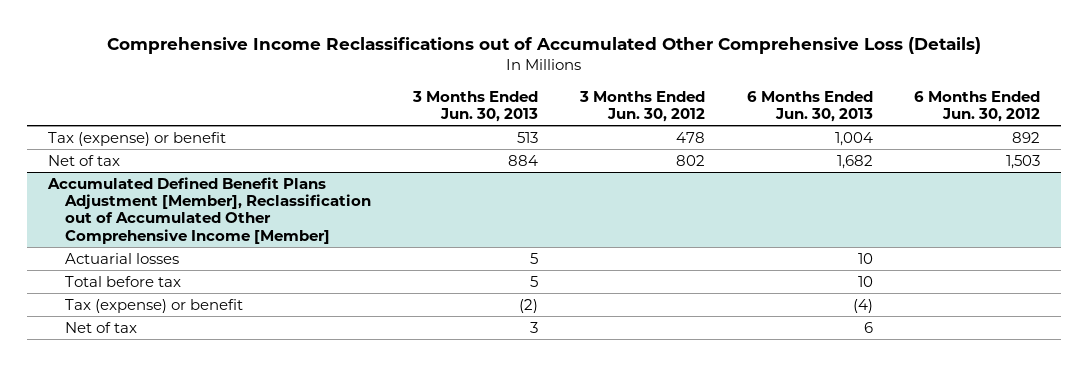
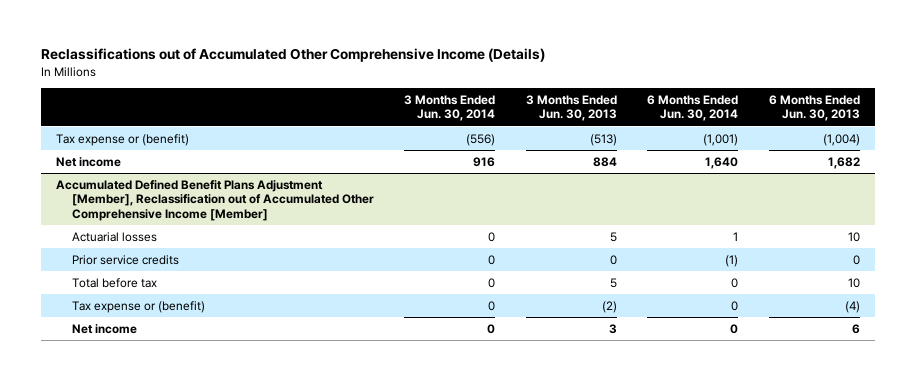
[107,37,982,55] Comprehensive Income Reclassifications out of Accumulated Other Comprehensive Loss (Details) -> [40,48,545,63] Reclassifications out of Accumulated Other Comprehensive Income (Details)
[578,90,705,122] 3 Months Ended Jun. 30, 2012 -> none
[914,90,1041,122] 6 Months Ended Jun. 30, 2012 -> none
none -> [404,94,496,122] 3 Months Ended Jun. 30, 2014
none -> [647,94,739,122] 6 Months Ended Jun. 30, 2014
[48,131,227,146] Tax (expense) or benefit -> [56,133,190,146] Tax expense or (benefit)
[516,131,538,143] 513 -> [589,133,617,146] (513)
[834,131,873,146] 1,004 -> [822,133,860,146] (1,004)
[48,154,121,166] Net of tax -> [56,156,122,167] Net income
none -> [71,254,179,265] Prior service credits
[64,298,243,313] Tax (expense) or benefit -> [71,300,205,313] Tax expense or (benefit)
[64,321,137,333] Net of tax -> [71,323,137,334] Net income

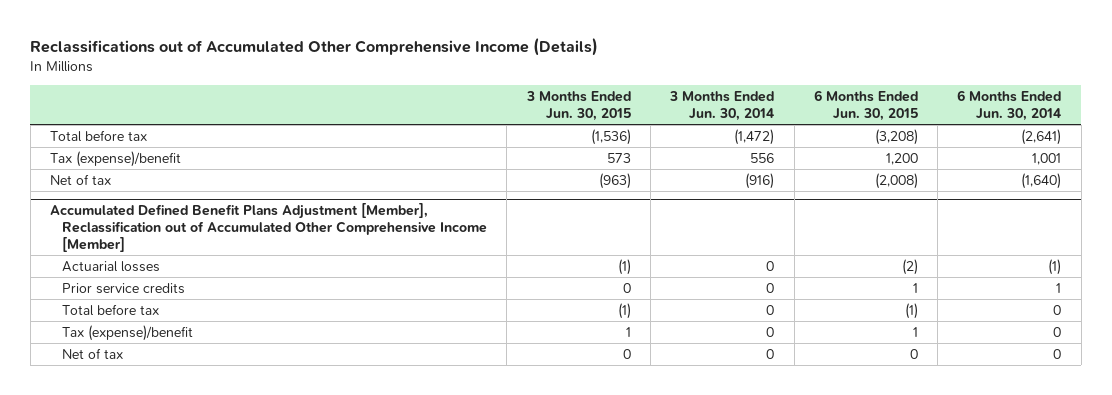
[525,94,617,122] 3 Months Ended Jun. 30, 2013 -> none
[768,94,860,122] 6 Months Ended Jun. 30, 2013 -> none
none -> [525,91,631,121] 3 Months Ended Jun. 30, 2015
none -> [813,90,918,121] 6 Months Ended Jun. 30, 2015
none -> [50,129,148,142] Total before tax
[56,133,190,146] Tax expense or (benefit) -> [50,150,182,167] Tax (expense)/benefit
[466,133,496,146] (556) -> [750,152,775,163] 556
[703,133,739,146] (1,001) -> [1032,152,1062,165] 1,001
[56,156,122,167] Net income -> [50,173,112,185] Net of tax
[473,156,496,167] 916 -> [745,172,775,189] (916)
[705,156,739,169] 1,640 -> [1021,172,1062,189] (1,640)
[733,231,739,241] 1 -> [1048,258,1062,275] (1)
[725,254,739,267] (1) -> [1056,282,1062,293] 1
[71,300,205,313] Tax expense or (benefit) -> [62,324,194,341] Tax (expense)/benefit
[71,323,137,334] Net income -> [62,347,124,359] Net of tax

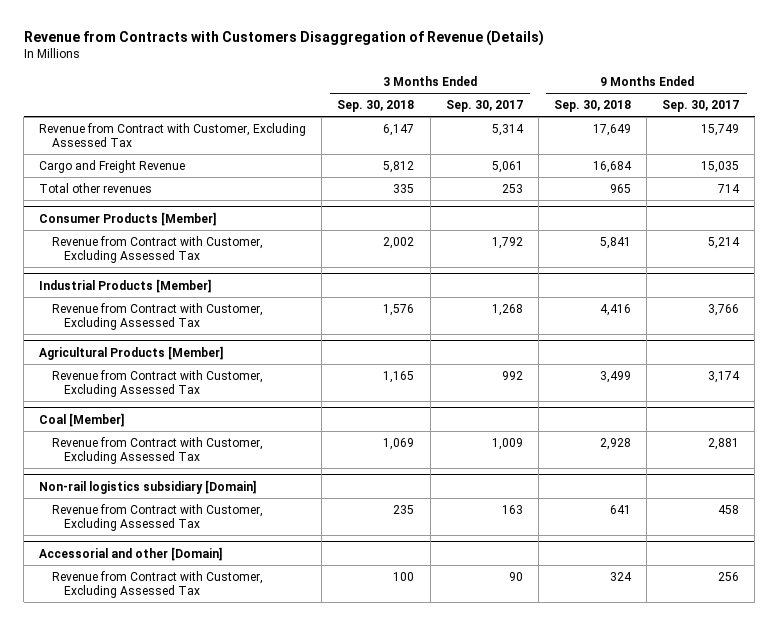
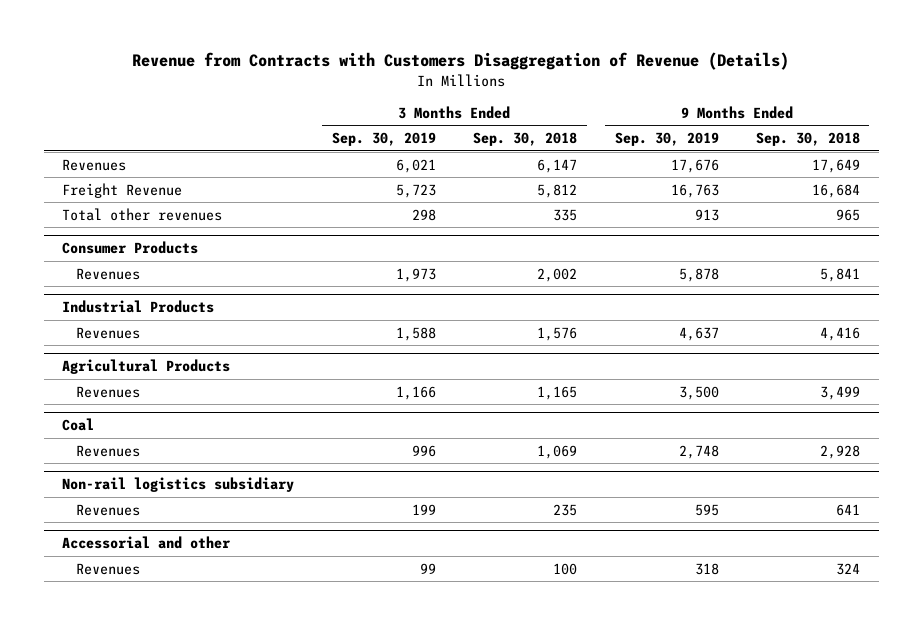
[445,100,523,113] Sep. 30, 2017 -> none
[662,100,740,113] Sep. 30, 2017 -> none
none -> [331,132,436,147] Sep. 30, 2019
none -> [614,132,719,147] Sep. 30, 2019
[39,122,307,147] Revenue from Contract with Customer, Excluding Assessed Tax -> [62,158,127,171] Revenues
[39,159,186,173] Cargo and Freight Revenue -> [62,182,183,198] Freight Revenue
[39,211,217,226] Consumer Products [Member] -> [62,241,199,255] Consumer Products
[51,235,263,263] Revenue from Contract with Customer, Excluding Assessed Tax -> [75,267,140,280] Revenues
[39,278,212,293] Industrial Products [Member] -> [62,300,215,314] Industrial Products
[51,302,263,330] Revenue from Contract with Customer, Excluding Assessed Tax -> [75,326,140,339] Revenues
[39,345,224,360] Agricultural Products [Member] -> [62,359,231,375] Agricultural Products
[51,369,263,397] Revenue from Contract with Customer, Excluding Assessed Tax -> [75,385,140,398] Revenues
[39,412,125,427] Coal [Member] -> [62,418,95,432] Coal
[51,436,263,464] Revenue from Contract with Customer, Excluding Assessed Tax -> [75,444,140,457] Revenues
[39,479,257,494] Non-rail logistics subsidiary [Domain] -> [62,477,295,493] Non-rail logistics subsidiary
[51,503,263,531] Revenue from Contract with Customer, Excluding Assessed Tax -> [75,503,140,516] Revenues
[39,546,223,561] Accessorial and other [Domain] -> [62,536,232,550] Accessorial and other
[51,570,263,598] Revenue from Contract with Customer, Excluding Assessed Tax -> [75,562,140,575] Revenues

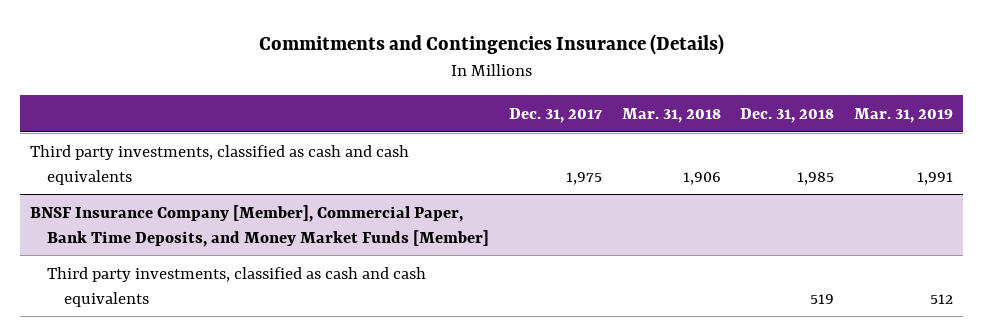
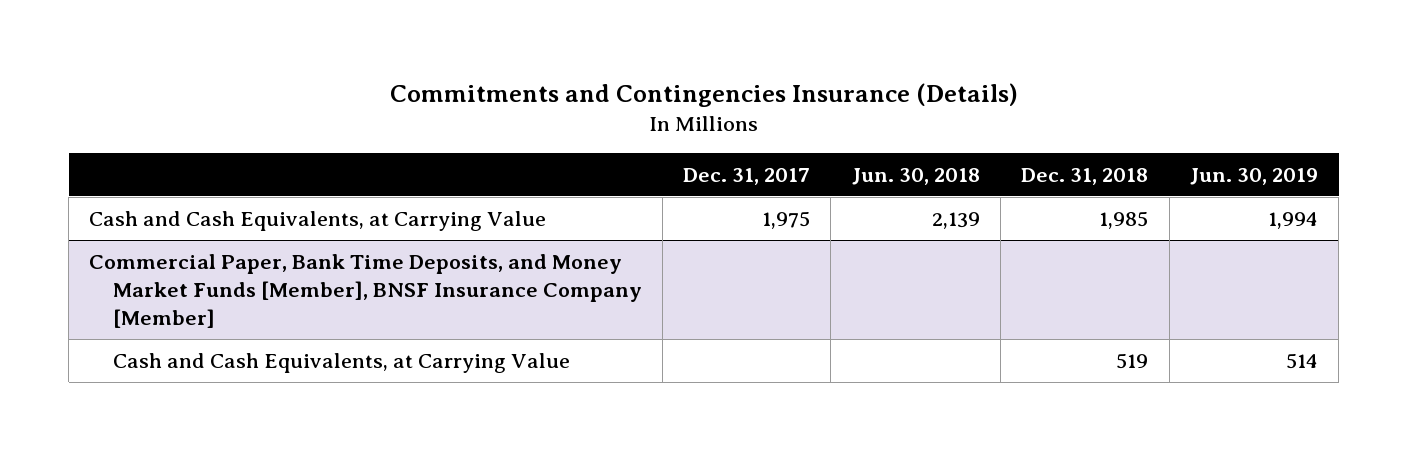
[621,108,721,124] Mar. 31, 2018 -> none
[854,108,954,124] Mar. 31, 2019 -> none
none -> [851,167,980,185] Jun. 30, 2018
none -> [1189,167,1318,185] Jun. 30, 2019
[30,144,410,185] Third party investments, classified as cash and cash equivalents -> [89,210,547,231] Cash and Cash Equivalents, at Carrying Value
[30,204,490,247] BNSF Insurance Company [Member], Commercial Paper, Bank Time Deposits, and Money Market Funds [Member] -> [89,253,642,328] Commercial Paper, Bank Time Deposits, and Money Market Funds [Member], BNSF Insurance Company [Member]
[47,266,427,307] Third party investments, classified as cash and cash equivalents -> [112,352,570,373] Cash and Cash Equivalents, at Carrying Value

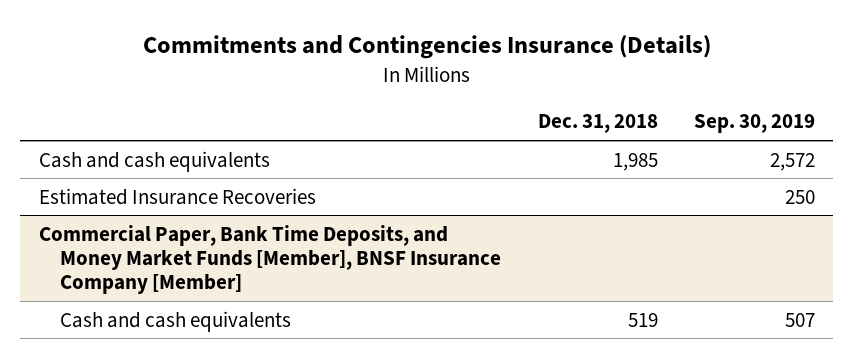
[683,167,811,185] Dec. 31, 2017 -> none
[851,167,980,185] Jun. 30, 2018 -> none
[1189,167,1318,185] Jun. 30, 2019 -> none
none -> [694,114,816,134] Sep. 30, 2019
[89,210,547,231] Cash and Cash Equivalents, at Carrying Value -> [38,150,270,172] Cash and cash equivalents
none -> [38,187,316,205] Estimated Insurance Recoveries
[112,352,570,373] Cash and Cash Equivalents, at Carrying Value -> [60,310,292,332] Cash and cash equivalents

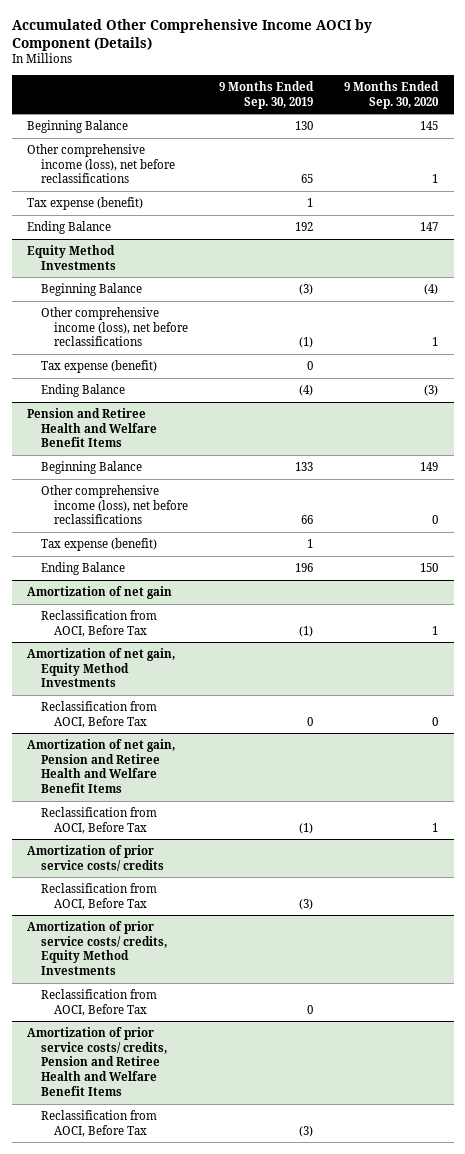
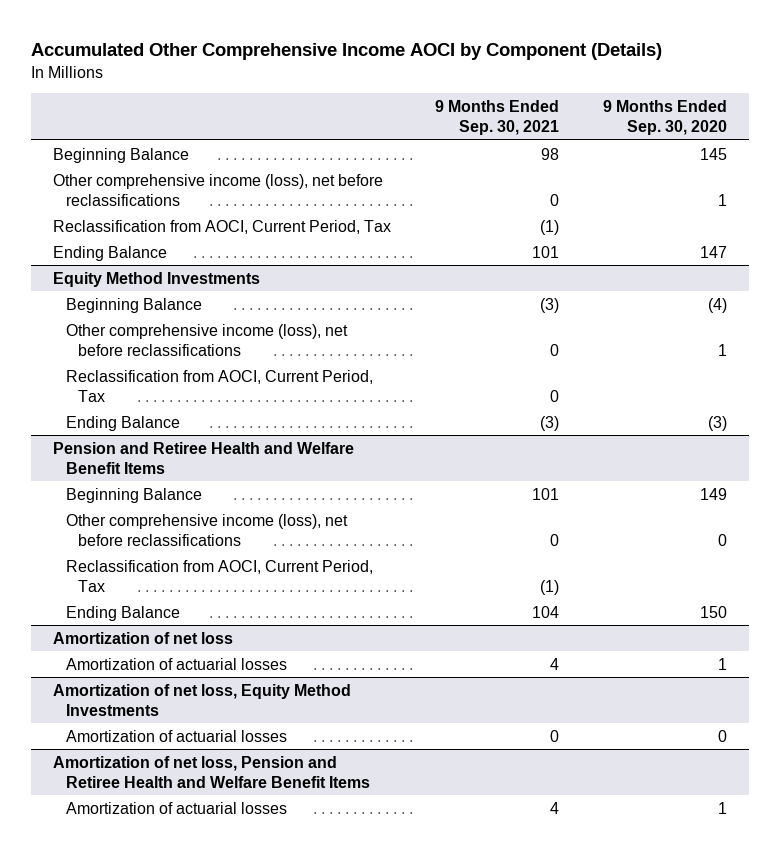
[218,81,314,109] 9 Months Ended Sep. 30, 2019 -> none
none -> [435,100,560,136] 9 Months Ended Sep. 30, 2021
[27,197,144,211] Tax expense (benefit) -> [53,219,392,234] Reclassification from AOCI, Current Period, Tax
[40,360,157,374] Tax expense (benefit) -> [65,369,373,402] Reclassification from AOCI, Current Period, Tax
[40,538,157,552] Tax expense (benefit) -> [65,559,373,592] Reclassification from AOCI, Current Period, Tax
[27,845,164,871] Amortization of prior service costs/ credits -> none
[40,883,157,910] Reclassification from AOCI, Before Tax -> none
[27,921,167,976] Amortization of prior service costs/ credits, Equity Method Investments -> none
[40,989,157,1016] Reclassification from AOCI, Before Tax -> none
[27,1027,167,1096] Amortization of prior service costs/ credits, Pension and Retiree Health and Welfare Benefit Items -> none
[40,1110,157,1137] Reclassification from AOCI, Before Tax -> none
[27,586,173,600] Amortization of net gain -> [53,631,234,644] Amortization of net loss
[40,610,157,637] Reclassification from AOCI, Before Tax -> [65,657,287,670] Amortization of actuarial losses
[27,648,176,688] Amortization of net gain, Equity Method Investments -> [53,683,352,716] Amortization of net loss, Equity Method Investments
[40,701,157,728] Reclassification from AOCI, Before Tax -> [65,729,287,742] Amortization of actuarial losses
[27,739,176,794] Amortization of net gain, Pension and Retiree Health and Welfare Benefit Items -> [53,755,370,788] Amortization of net loss, Pension and Retiree Health and Welfare Benefit Items
[40,807,157,834] Reclassification from AOCI, Before Tax -> [65,801,287,814] Amortization of actuarial losses

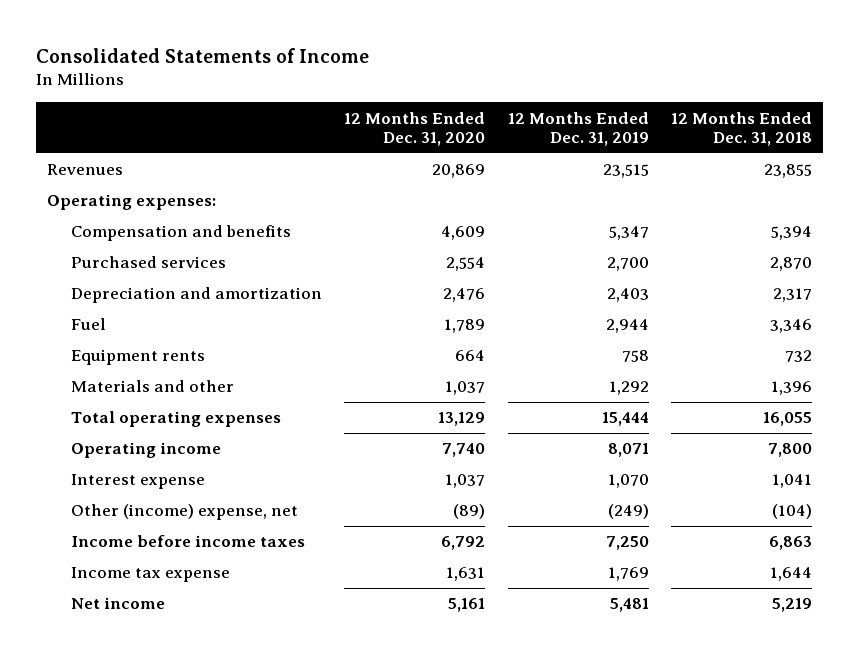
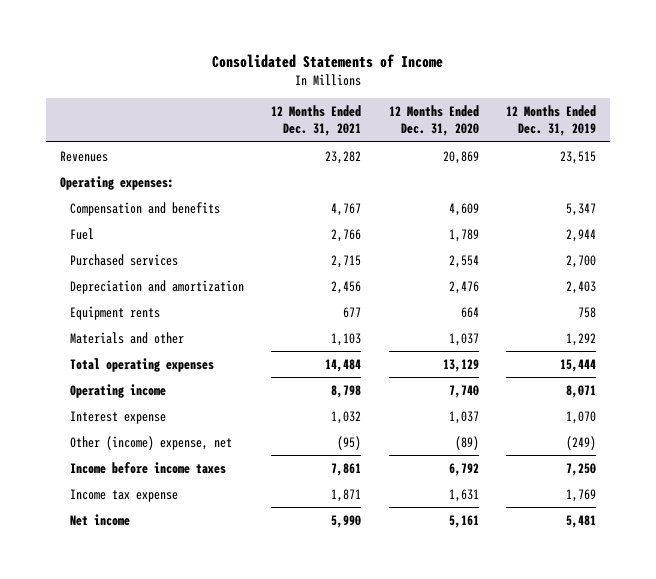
[670,111,812,147] 12 Months Ended Dec. 31, 2018 -> none
none -> [271,104,362,136] 12 Months Ended Dec. 31, 2021
[71,318,107,331] Fuel -> [70,227,95,240] Fuel

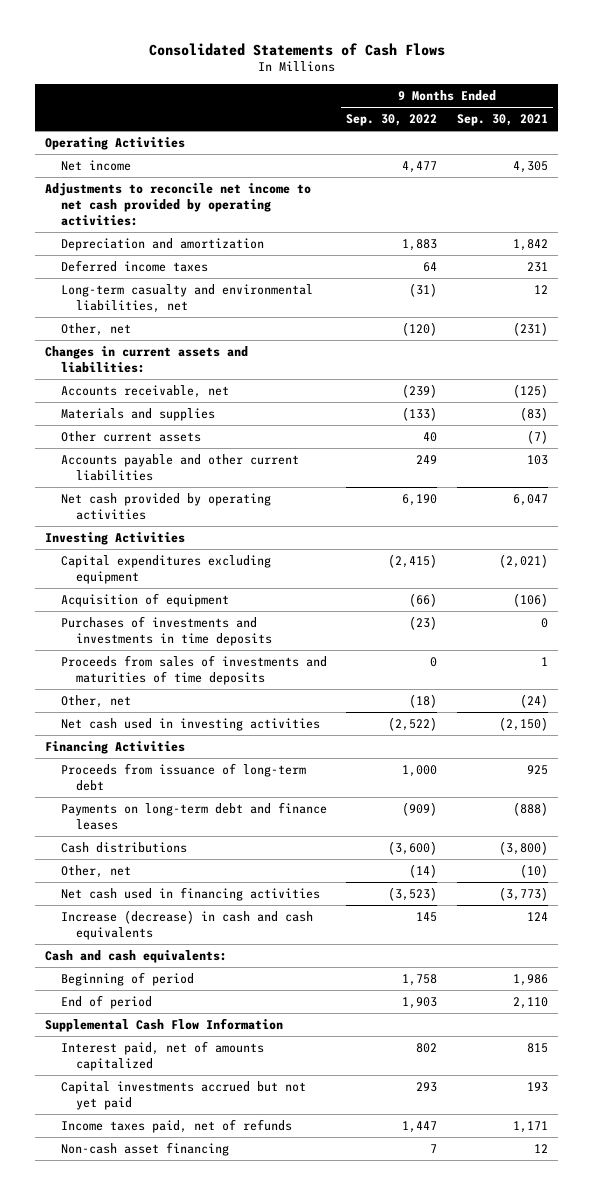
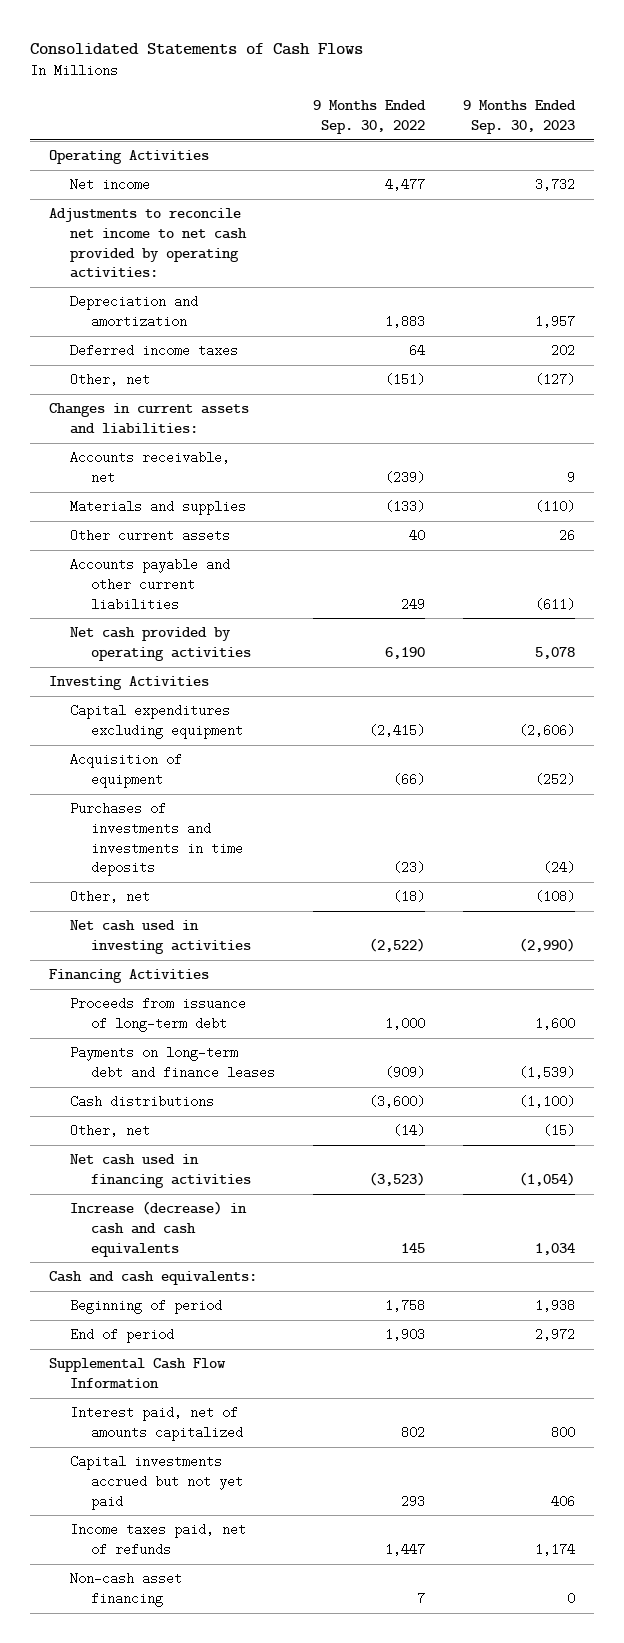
[457,114,549,127] Sep. 30, 2021 -> none
none -> [462,100,576,134] 9 Months Ended Sep. 30, 2023
[60,283,313,314] Long-term casualty and environmental liabilities, net -> none
[402,321,438,336] (120) -> [384,373,425,387] (151)
[60,654,327,686] Proceeds from sales of investments and maturities of time deposits -> none

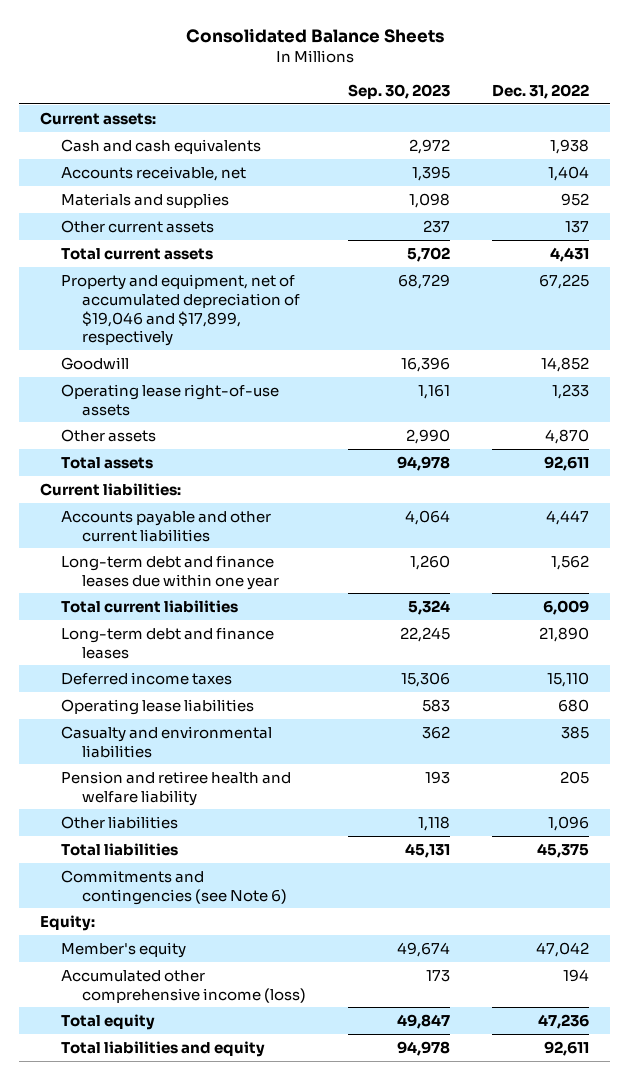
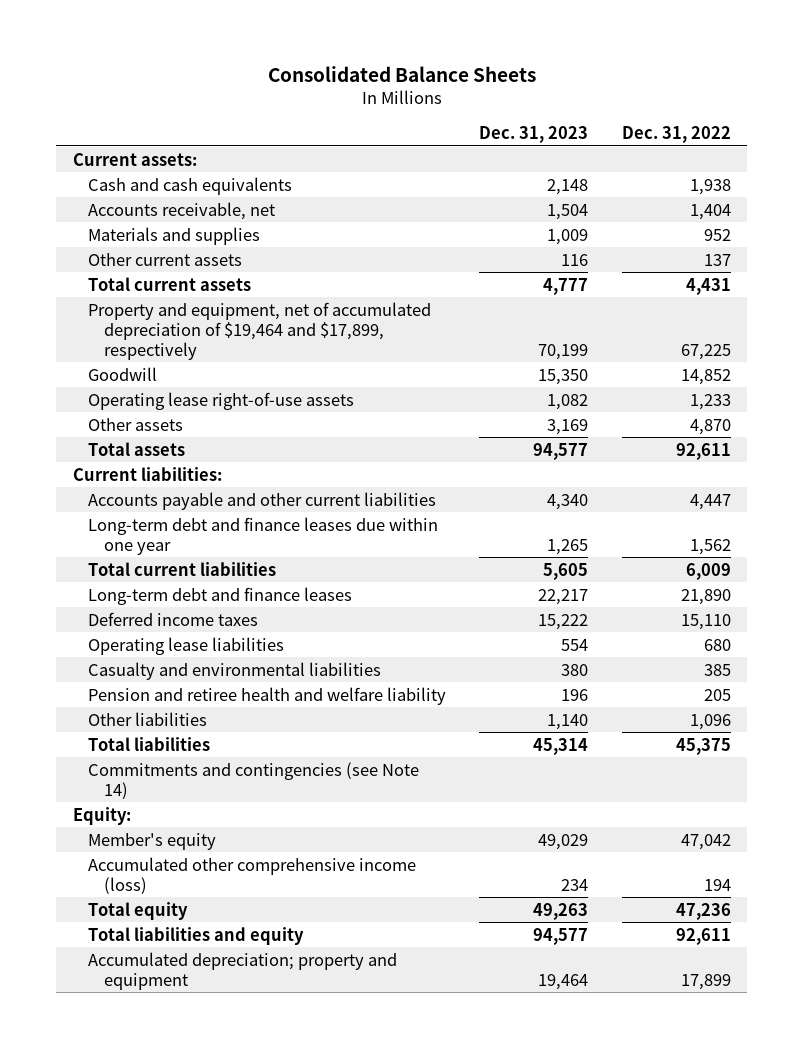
[347,83,450,99] Sep. 30, 2023 -> none
none -> [479,126,589,144] Dec. 31, 2023
[60,273,300,347] Property and equipment, net of accumulated depreciation of $19,046 and $17,899, respectively -> [88,301,432,360] Property and equipment, net of accumulated depreciation of $19,464 and $17,899, respectively
[60,869,287,905] Commitments and contingencies (see Note 6) -> [88,761,420,799] Commitments and contingencies (see Note 14)
none -> [88,951,398,990] Accumulated depreciation; property and equipment

